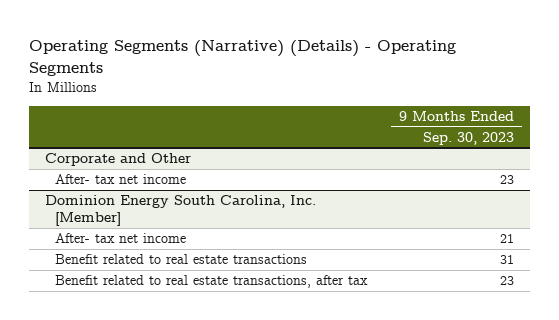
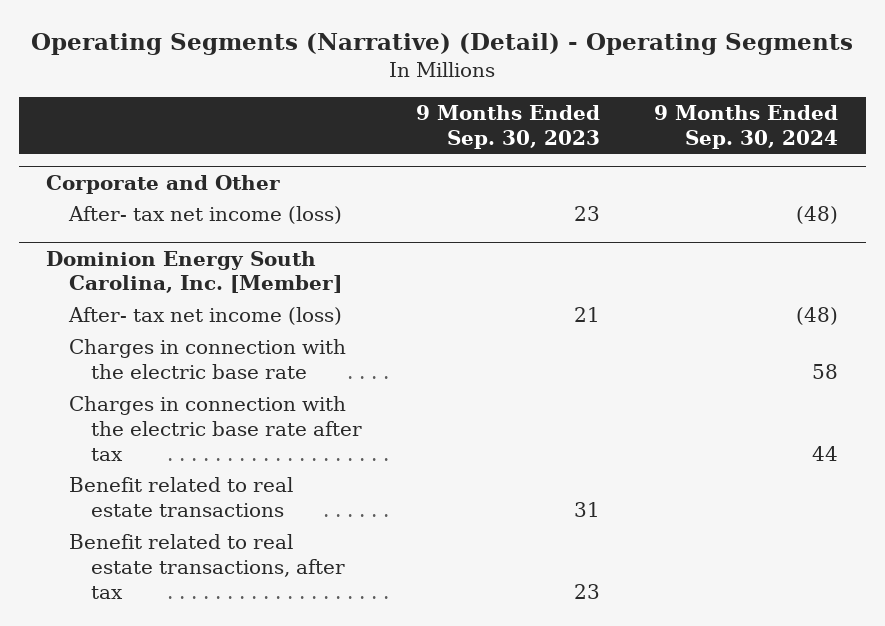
[29,40,457,76] Operating Segments (Narrative) (Details) - Operating Segments -> [31,33,854,56] Operating Segments (Narrative) (Detail) - Operating Segments
none -> [654,104,839,149] 9 Months Ended Sep. 30, 2024
[55,174,187,185] After- tax net income -> [67,206,342,225] After- tax net income (loss)
[55,233,187,244] After- tax net income -> [67,307,342,326] After- tax net income (loss)
none -> [68,339,346,379] Charges in connection with the electric base rate
none -> [68,396,362,461] Charges in connection with the electric base rate after tax

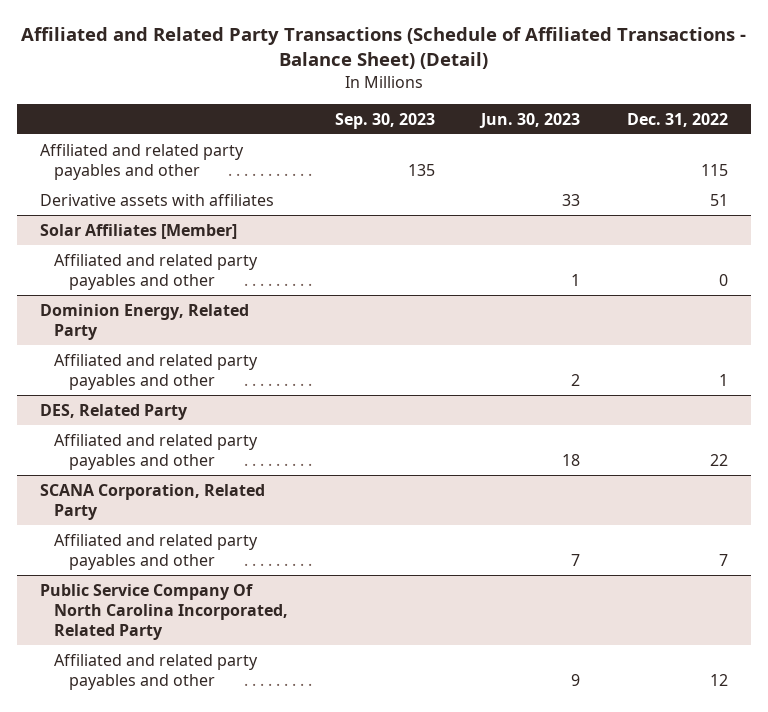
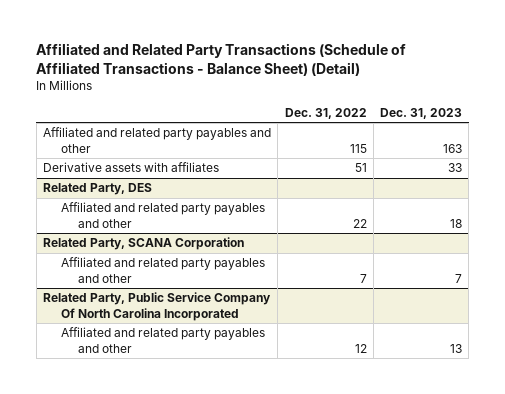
[334,112,435,129] Sep. 30, 2023 -> none
[479,112,581,128] Jun. 30, 2023 -> none
none -> [380,107,463,119] Dec. 31, 2023
[39,223,237,239] Solar Affiliates [Member] -> none
[54,253,259,290] Affiliated and related party payables and other -> none
[39,303,249,340] Dominion Energy, Related Party -> none
[54,353,259,390] Affiliated and related party payables and other -> none
[39,403,188,420] DES, Related Party -> [43,183,153,196] Related Party, DES
[39,483,265,520] SCANA Corporation, Related Party -> [43,237,245,251] Related Party, SCANA Corporation
[39,583,289,640] Public Service Company Of North Carolina Incorporated, Related Party -> [43,292,272,321] Related Party, Public Service Company Of North Carolina Incorporated

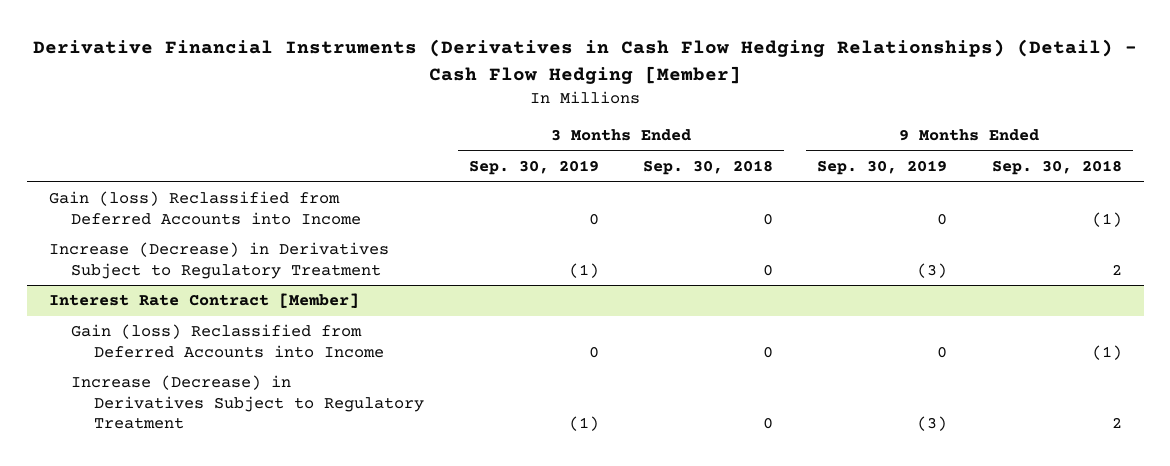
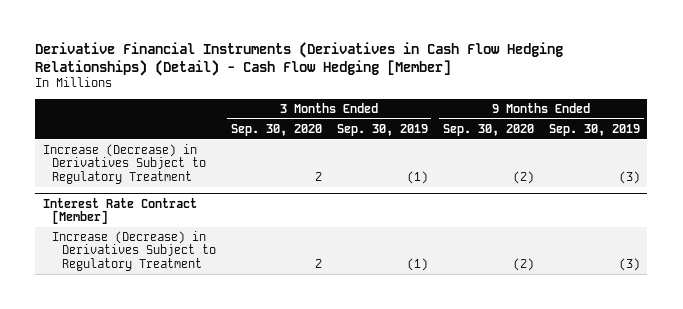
[642,160,773,176] Sep. 30, 2018 -> none
[991,160,1122,176] Sep. 30, 2018 -> none
none -> [230,123,322,136] Sep. 30, 2020
none -> [442,123,534,136] Sep. 30, 2020
[48,191,362,225] Gain (loss) Reclassified from Deferred Accounts into Income -> none
[71,324,385,358] Gain (loss) Reclassified from Deferred Accounts into Income -> none

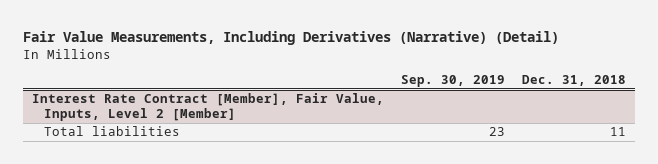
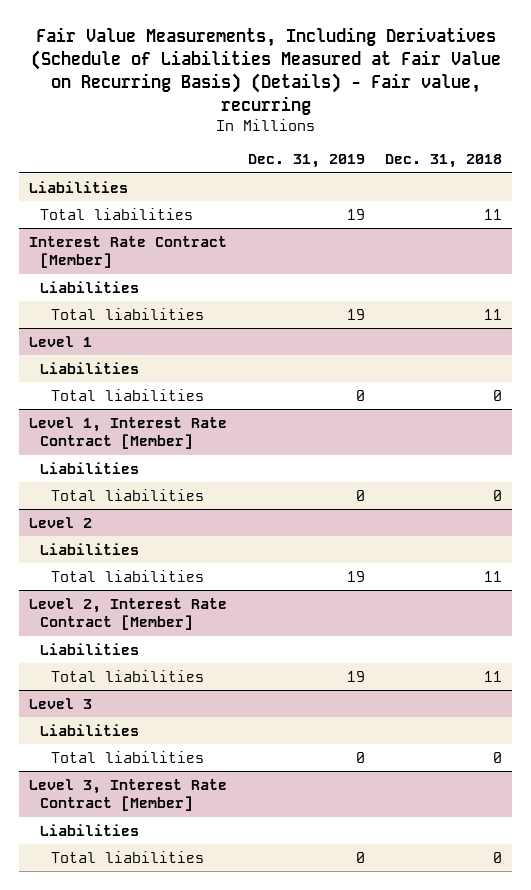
[23,31,560,46] Fair Value Measurements, Including Derivatives (Narrative) (Detail) -> [30,27,501,115] Fair Value Measurements, Including Derivatives (Schedule of Liabilities Measured at Fair Value on Recurring Basis) (Details) - Fair value, recurring
[400,75,505,88] Sep. 30, 2019 -> none
none -> [247,154,365,169] Dec. 31, 2019
[31,93,384,122] Interest Rate Contract [Member], Fair Value, Inputs, Level 2 [Member] -> none
none -> [29,180,129,193] Liabilities
none -> [29,235,228,269] Interest Rate Contract [Member]
none -> [40,280,140,293] Liabilities
none -> [51,307,205,320] Total liabilities
none -> [29,335,93,347] Level 1
none -> [40,361,140,374] Liabilities
none -> [51,388,205,401] Total liabilities
none -> [29,416,228,450] Level 1, Interest Rate Contract [Member]
none -> [40,461,140,474] Liabilities
none -> [51,488,205,501] Total liabilities
none -> [29,516,93,528] Level 2
none -> [40,542,140,555] Liabilities
none -> [51,569,205,582] Total liabilities
none -> [29,597,228,631] Level 2, Interest Rate Contract [Member]
none -> [40,642,140,655] Liabilities
none -> [51,669,205,682] Total liabilities
none -> [29,697,93,709] Level 3
none -> [40,723,140,736] Liabilities
none -> [51,750,205,763] Total liabilities
none -> [29,778,228,812] Level 3, Interest Rate Contract [Member]
none -> [40,823,140,836] Liabilities
none -> [51,850,205,863] Total liabilities

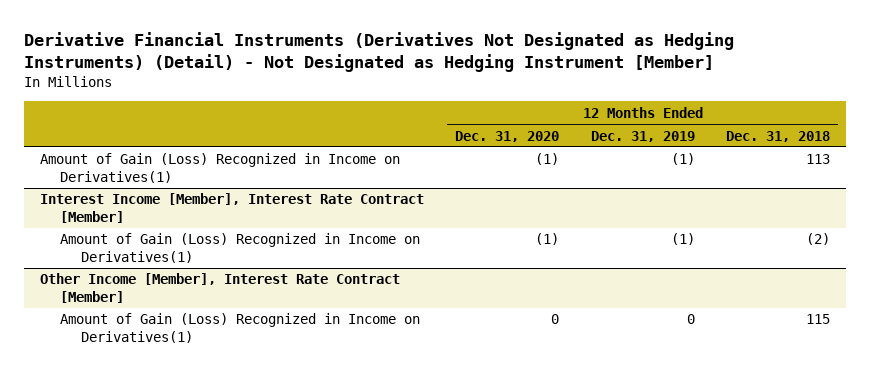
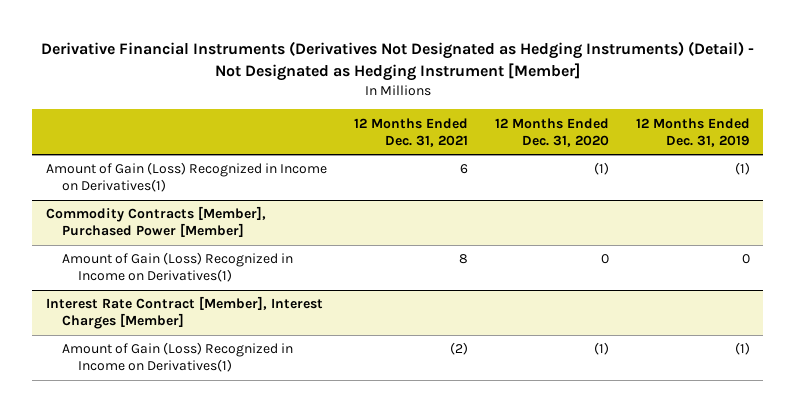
[726,130,831,142] Dec. 31, 2018 -> none
none -> [353,117,468,147] 12 Months Ended Dec. 31, 2021
[39,193,424,224] Interest Income [Member], Interest Rate Contract [Member] -> none
[60,233,421,264] Amount of Gain (Loss) Recognized in Income on Derivatives(1) -> none
[39,273,400,304] Other Income [Member], Interest Rate Contract [Member] -> none
none -> [45,206,266,238] Commodity Contracts [Member], Purchased Power [Member]
none -> [45,296,323,330] Interest Rate Contract [Member], Interest Charges [Member]
none -> [61,342,293,373] Amount of Gain (Loss) Recognized in Income on Derivatives(1)

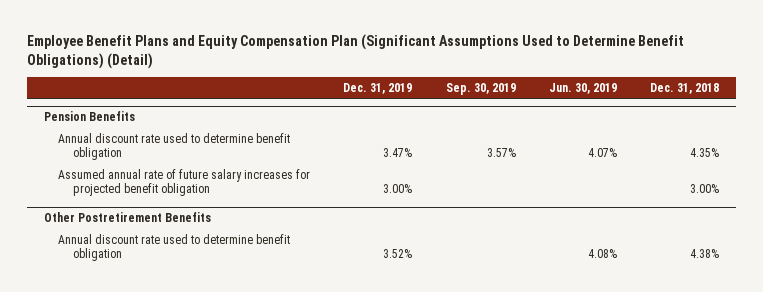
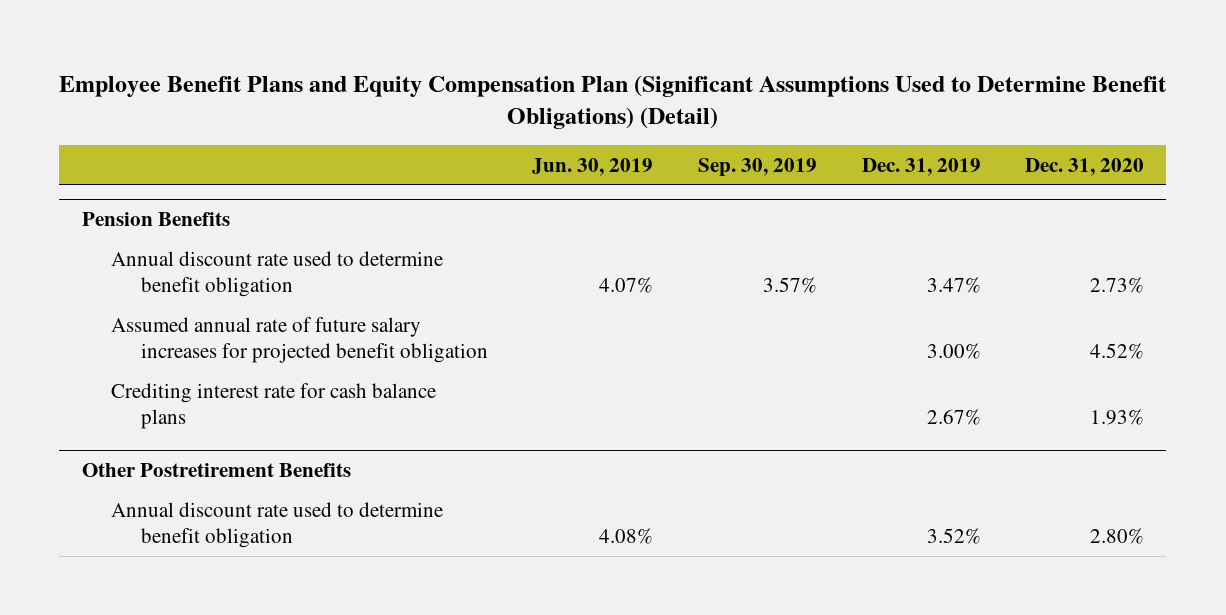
[649,82,719,94] Dec. 31, 2018 -> none
none -> [1025,157,1145,176] Dec. 31, 2020
none -> [111,382,437,429] Crediting interest rate for cash balance plans

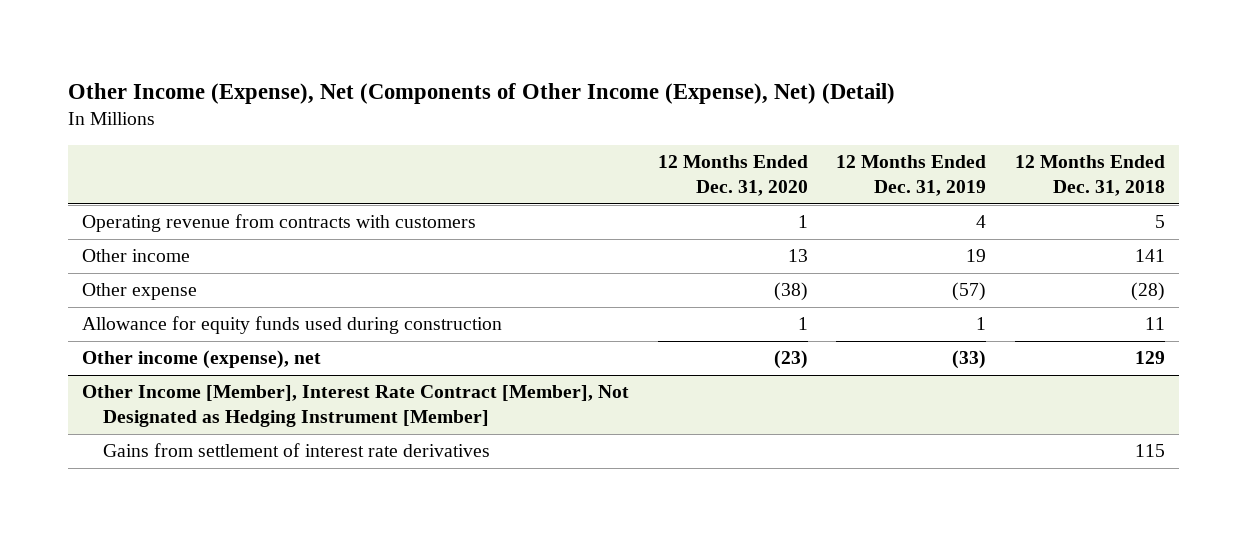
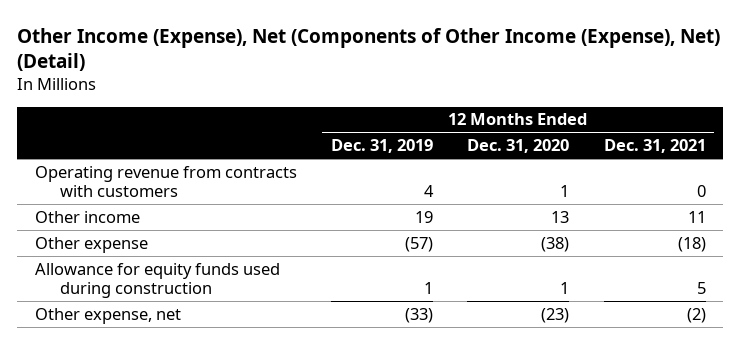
[1014,155,1165,197] 12 Months Ended Dec. 31, 2018 -> none
none -> [603,139,706,154] Dec. 31, 2021
[82,385,630,428] Other Income [Member], Interest Rate Contract [Member], Not Designated as Hedging Instrument [Member] -> none
[102,443,490,458] Gains from settlement of interest rate derivatives -> none
[82,350,322,370] Other income (expense), net -> [34,307,181,324] Other expense, net

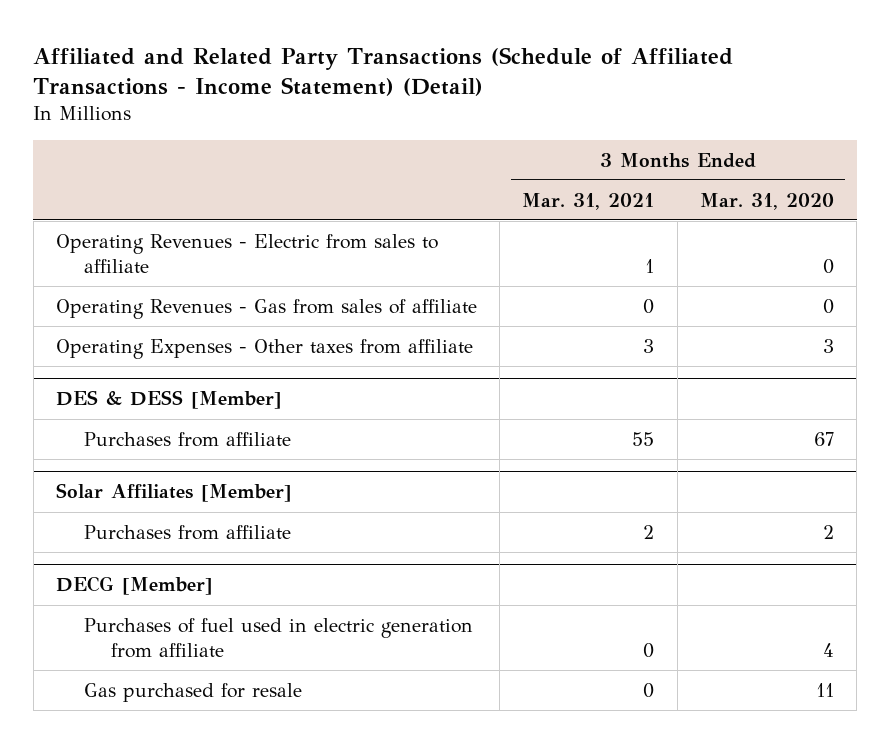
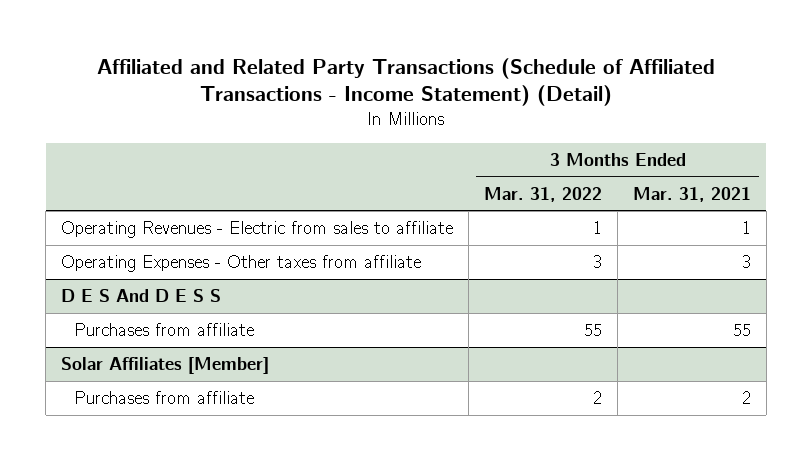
[699,192,834,210] Mar. 31, 2020 -> none
none -> [484,186,603,202] Mar. 31, 2022
[56,298,478,319] Operating Revenues - Gas from sales of affiliate -> none
[56,390,283,410] DES & DESS [Member] -> [61,288,222,302] D E S And D E S S
[56,576,214,596] DECG [Member] -> none
[83,617,473,659] Purchases of fuel used in electric generation from affiliate -> none
[83,682,302,702] Gas purchased for resale -> none

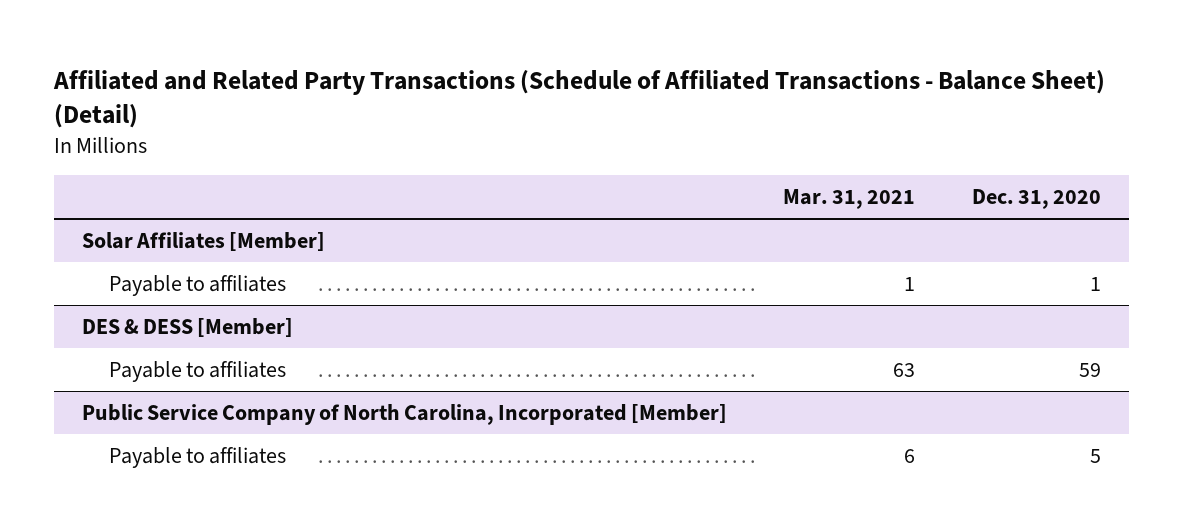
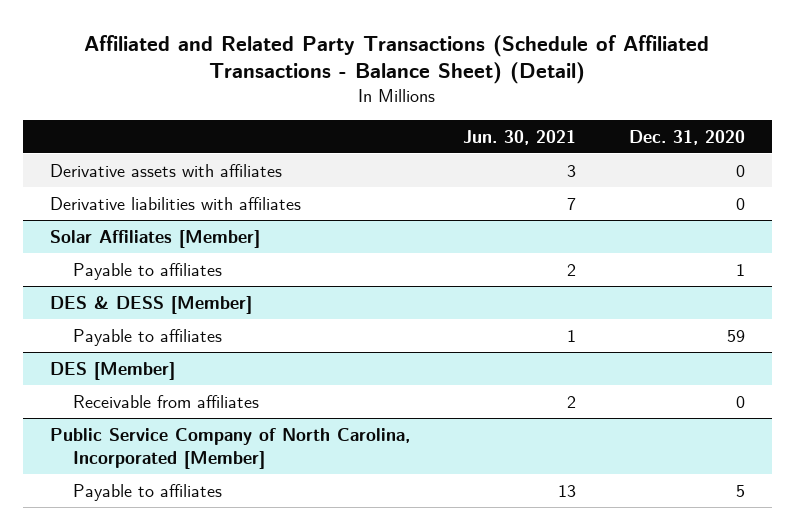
[783,188,916,209] Mar. 31, 2021 -> none
none -> [462,129,576,145] Jun. 30, 2021
none -> [49,163,282,177] Derivative assets with affiliates
none -> [49,196,301,210] Derivative liabilities with affiliates
none -> [49,361,175,380] DES [Member]
none -> [72,394,259,408] Receivable from affiliates

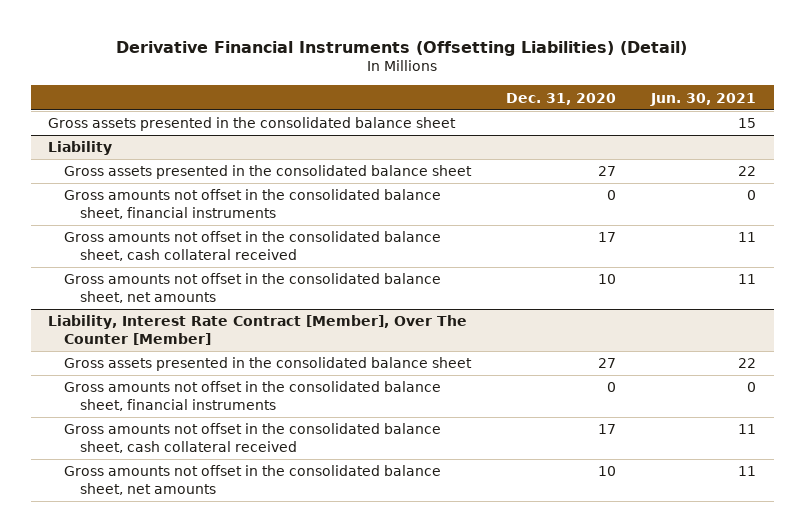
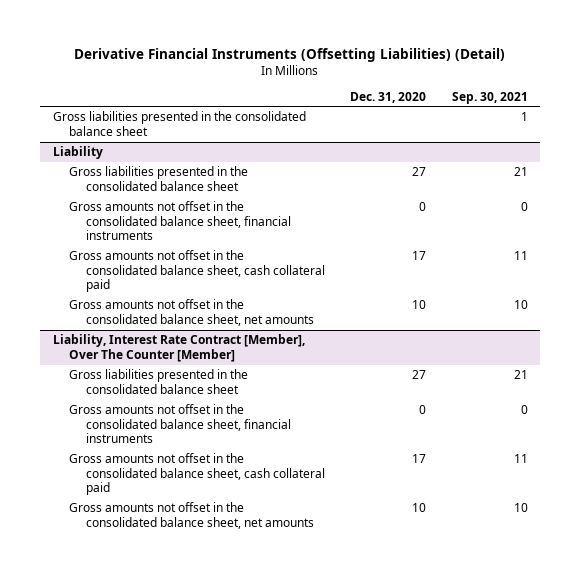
[650,92,757,106] Jun. 30, 2021 -> none
none -> [451,91,528,104] Sep. 30, 2021
[48,117,457,132] Gross assets presented in the consolidated balance sheet -> [53,111,307,136] Gross liabilities presented in the consolidated balance sheet
[63,165,472,180] Gross assets presented in the consolidated balance sheet -> [69,166,249,191] Gross liabilities presented in the consolidated balance sheet
[63,231,441,261] Gross amounts not offset in the consolidated balance sheet, cash collateral received -> [69,250,325,293] Gross amounts not offset in the consolidated balance sheet, cash collateral paid
[63,357,472,372] Gross assets presented in the consolidated balance sheet -> [69,369,249,394] Gross liabilities presented in the consolidated balance sheet
[63,423,441,453] Gross amounts not offset in the consolidated balance sheet, cash collateral received -> [69,453,325,496] Gross amounts not offset in the consolidated balance sheet, cash collateral paid

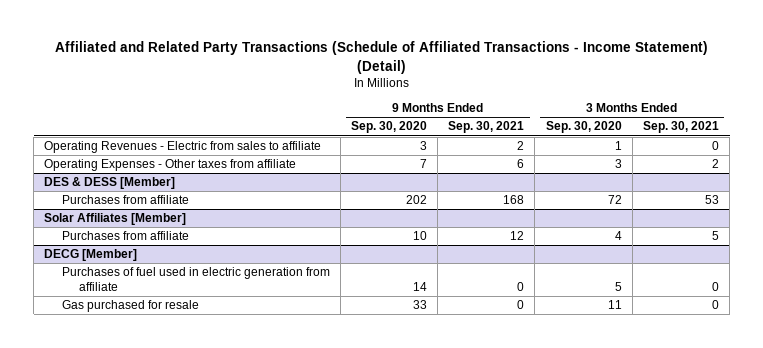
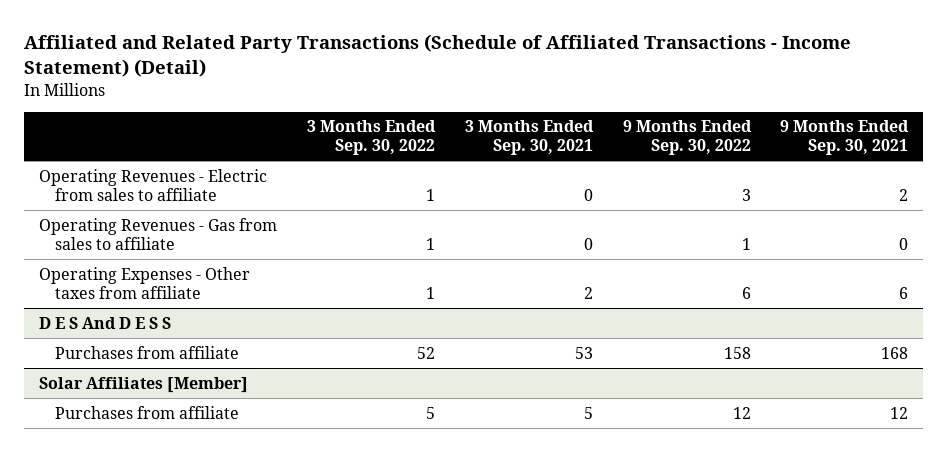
[350,121,427,134] Sep. 30, 2020 -> none
[545,121,622,134] Sep. 30, 2020 -> none
none -> [306,120,436,156] 3 Months Ended Sep. 30, 2022
none -> [622,120,752,156] 9 Months Ended Sep. 30, 2022
none -> [39,217,278,250] Operating Revenues - Gas from sales to affiliate
[44,177,176,190] DES & DESS [Member] -> [39,316,172,329] D E S And D E S S
[44,249,138,262] DECG [Member] -> none
[61,267,330,291] Purchases of fuel used in electric generation from affiliate -> none
[61,300,199,313] Gas purchased for resale -> none

